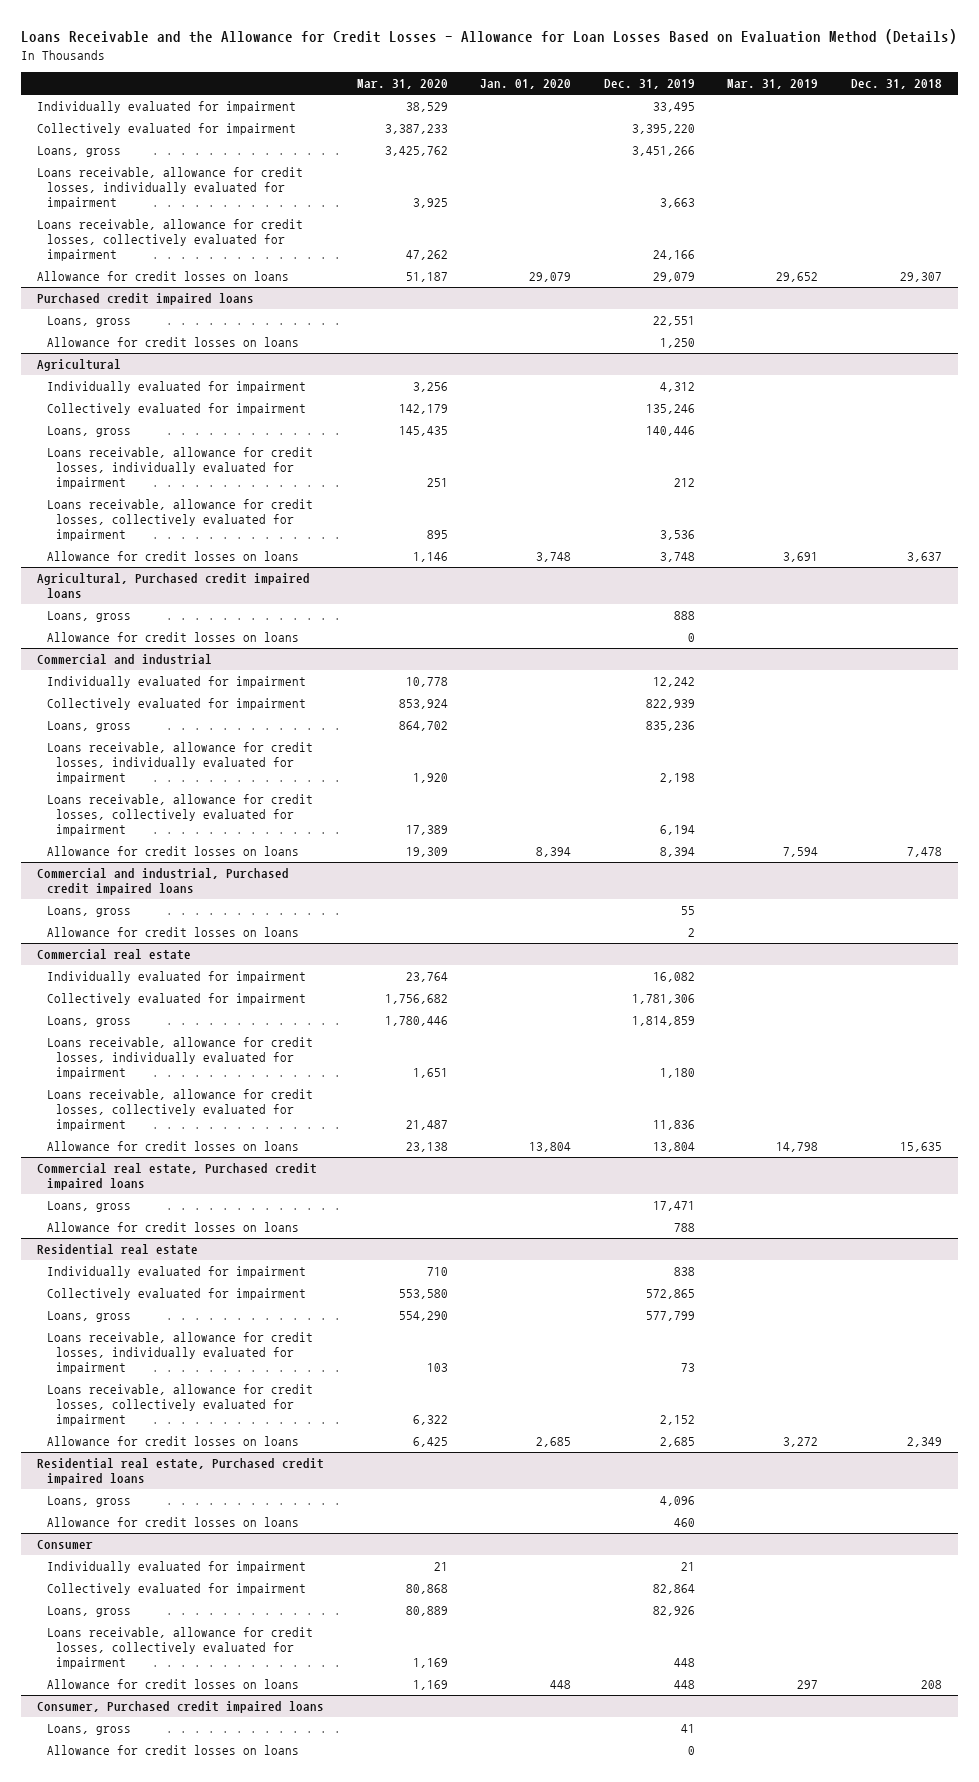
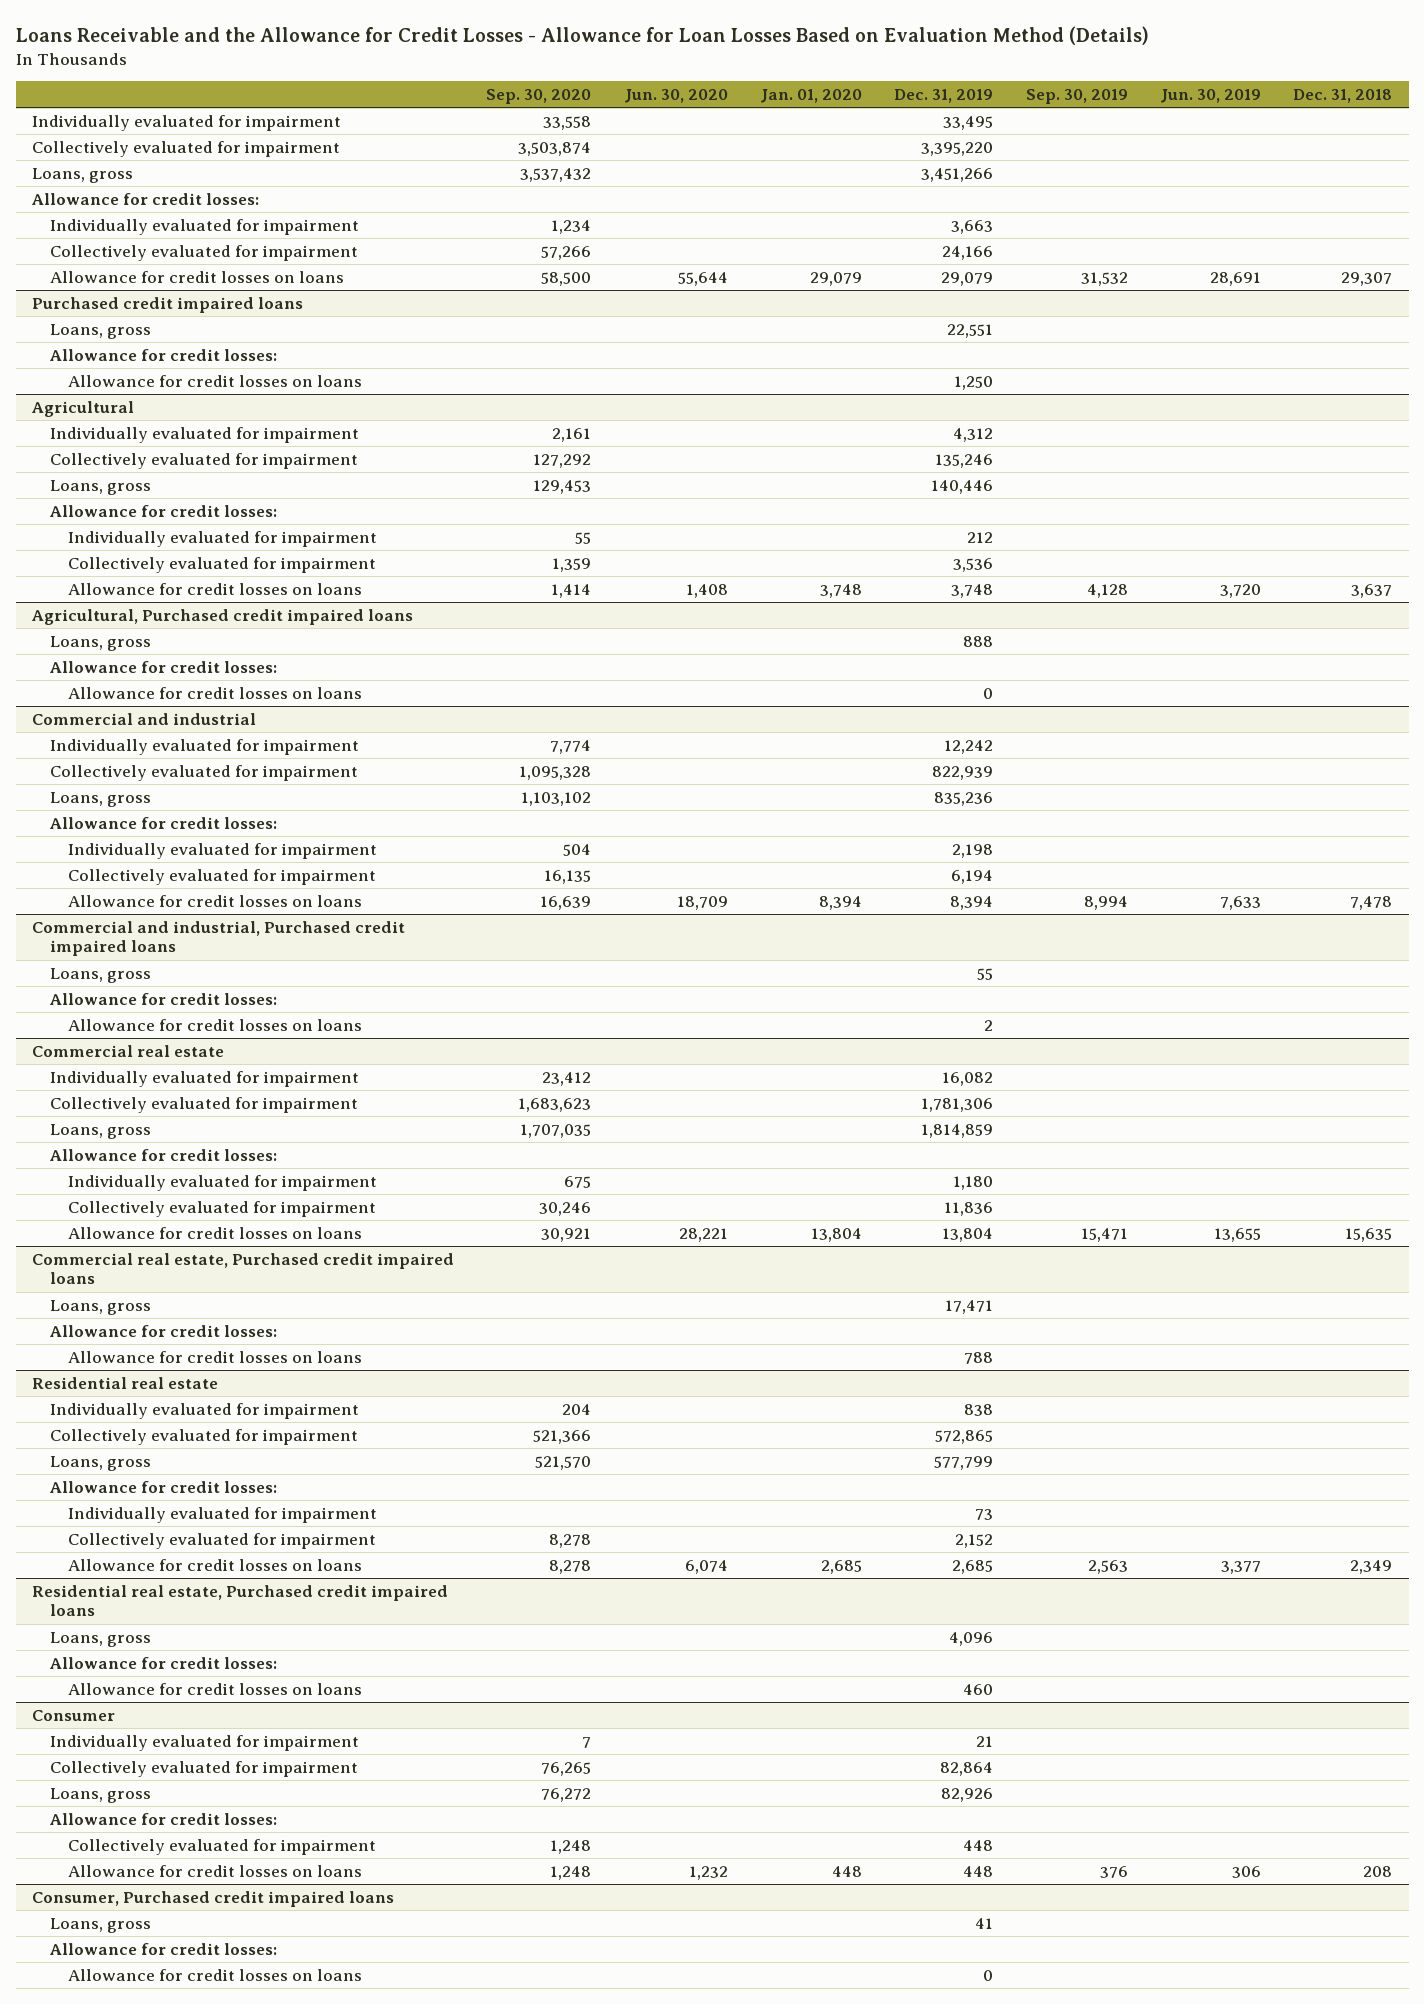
[356,79,448,90] Mar. 31, 2020 -> none
[727,79,819,90] Mar. 31, 2019 -> none
none -> [486,89,592,105] Sep. 30, 2020
none -> [623,89,728,104] Jun. 30, 2020
none -> [1025,89,1128,105] Sep. 30, 2019
none -> [1160,89,1262,104] Jun. 30, 2019
none -> [31,192,260,205] Allowance for credit losses:
[37,167,304,210] Loans receivable, allowance for credit losses, individually evaluated for impairment -> [50,218,360,235] Individually evaluated for impairment
[37,219,304,262] Loans receivable, allowance for credit losses, collectively evaluated for impairment -> [50,244,359,261] Collectively evaluated for impairment
none -> [49,348,278,361] Allowance for credit losses:
none -> [49,504,278,517] Allowance for credit losses:
[46,447,313,490] Loans receivable, allowance for credit losses, individually evaluated for impairment -> [68,530,378,547] Individually evaluated for impairment
[46,499,313,542] Loans receivable, allowance for credit losses, collectively evaluated for impairment -> [68,556,377,573] Collectively evaluated for impairment
none -> [49,660,278,673] Allowance for credit losses:
none -> [49,816,278,829] Allowance for credit losses:
[46,742,313,785] Loans receivable, allowance for credit losses, individually evaluated for impairment -> [68,842,378,859] Individually evaluated for impairment
[46,794,313,837] Loans receivable, allowance for credit losses, collectively evaluated for impairment -> [68,868,377,885] Collectively evaluated for impairment
none -> [49,992,278,1005] Allowance for credit losses:
none -> [49,1148,278,1161] Allowance for credit losses:
[46,1037,313,1080] Loans receivable, allowance for credit losses, individually evaluated for impairment -> [68,1174,378,1191] Individually evaluated for impairment
[46,1089,313,1132] Loans receivable, allowance for credit losses, collectively evaluated for impairment -> [68,1200,377,1217] Collectively evaluated for impairment
none -> [49,1324,278,1337] Allowance for credit losses:
none -> [49,1480,278,1493] Allowance for credit losses:
[46,1332,313,1375] Loans receivable, allowance for credit losses, individually evaluated for impairment -> [68,1506,378,1523] Individually evaluated for impairment
[46,1384,313,1427] Loans receivable, allowance for credit losses, collectively evaluated for impairment -> [68,1532,377,1549] Collectively evaluated for impairment
none -> [49,1656,278,1669] Allowance for credit losses:
none -> [49,1812,278,1825] Allowance for credit losses:
[46,1627,313,1670] Loans receivable, allowance for credit losses, collectively evaluated for impairment -> [68,1838,377,1855] Collectively evaluated for impairment
none -> [49,1942,278,1955] Allowance for credit losses:

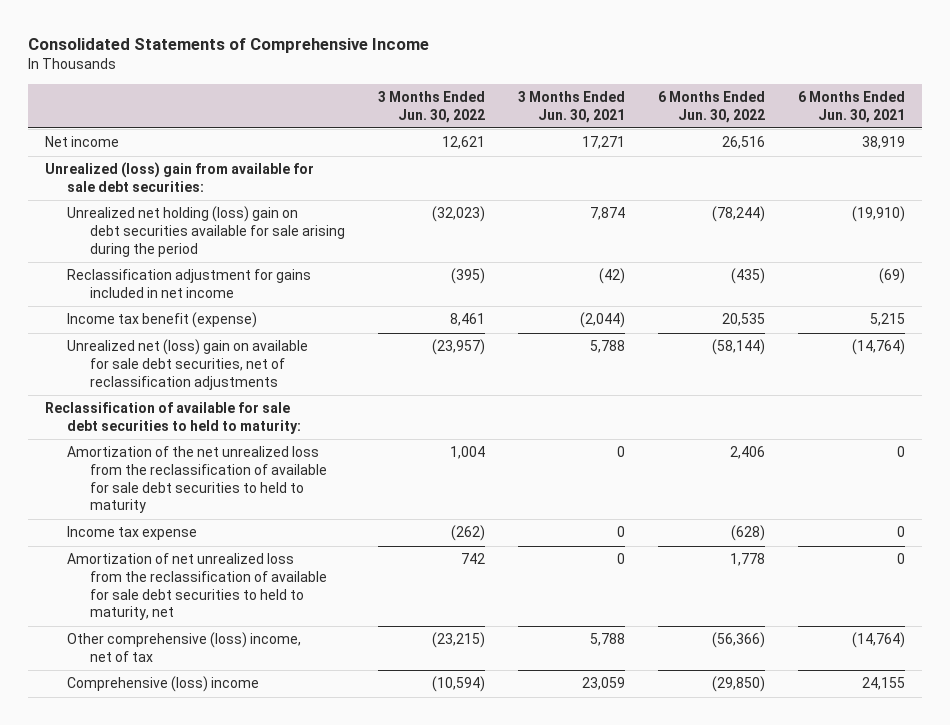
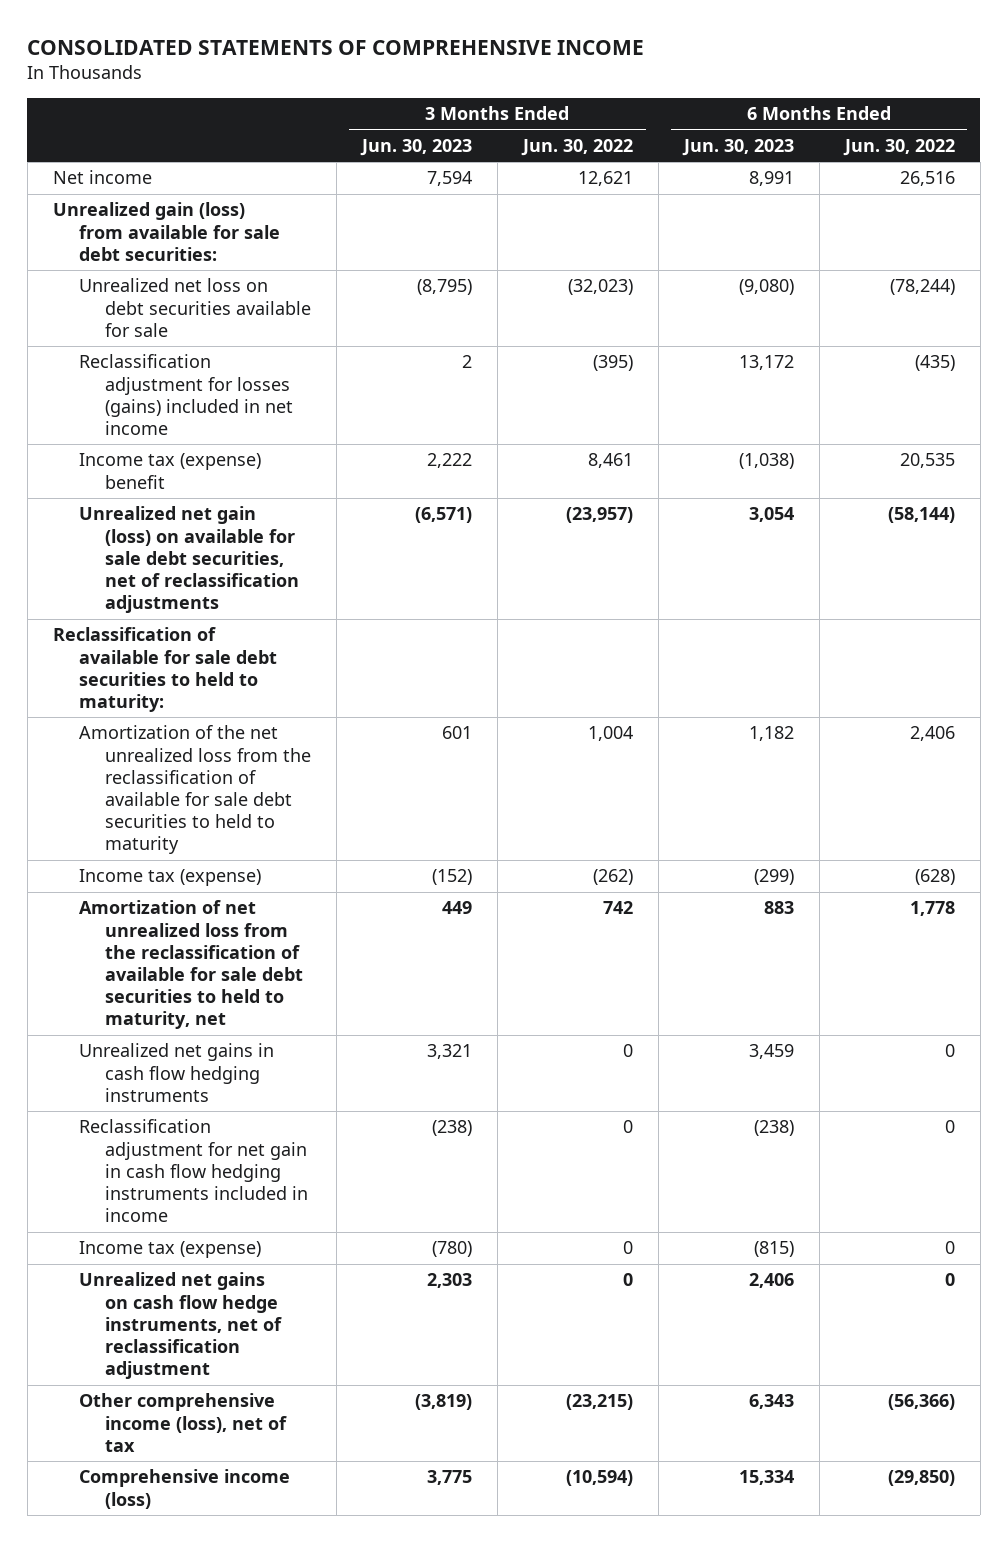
[27,38,429,54] Consolidated Statements of Comprehensive Income -> [27,40,645,56] CONSOLIDATED STATEMENTS OF COMPREHENSIVE INCOME
[518,90,626,123] 3 Months Ended Jun. 30, 2021 -> none
[798,90,906,123] 6 Months Ended Jun. 30, 2021 -> none
none -> [359,138,472,156] Jun. 30, 2023
none -> [681,138,794,156] Jun. 30, 2023
[44,162,314,193] Unrealized (loss) gain from available for sale debt securities: -> [52,202,280,261] Unrealized gain (loss) from available for sale debt securities:
[67,206,345,257] Unrealized net holding (loss) gain on debt securities available for sale arising during the period -> [78,278,311,337] Unrealized net loss on debt securities available for sale
[67,269,312,299] Reclassification adjustment for gains included in net income -> [78,354,293,436] Reclassification adjustment for losses (gains) included in net income
[67,312,258,329] Income tax benefit (expense) -> [78,453,261,489] Income tax (expense) benefit
[67,339,309,390] Unrealized net (loss) gain on available for sale debt securities, net of reclassification adjustments -> [78,506,299,614] Unrealized net gain (loss) on available for sale debt securities, net of reclassification adjustments
[67,526,198,541] Income tax expense -> [78,869,261,887] Income tax (expense)
none -> [78,1043,274,1102] Unrealized net gains in cash flow hedging instruments
none -> [78,1119,308,1223] Reclassification adjustment for net gain in cash flow hedging instruments included in income
none -> [78,1241,261,1259] Income tax (expense)
none -> [78,1272,282,1380] Unrealized net gains on cash flow hedge instruments, net of reclassification adjustment
[67,632,302,663] Other comprehensive (loss) income, net of tax -> [78,1393,287,1452] Other comprehensive income (loss), net of tax
[67,676,260,693] Comprehensive (loss) income -> [78,1469,290,1509] Comprehensive income (loss)

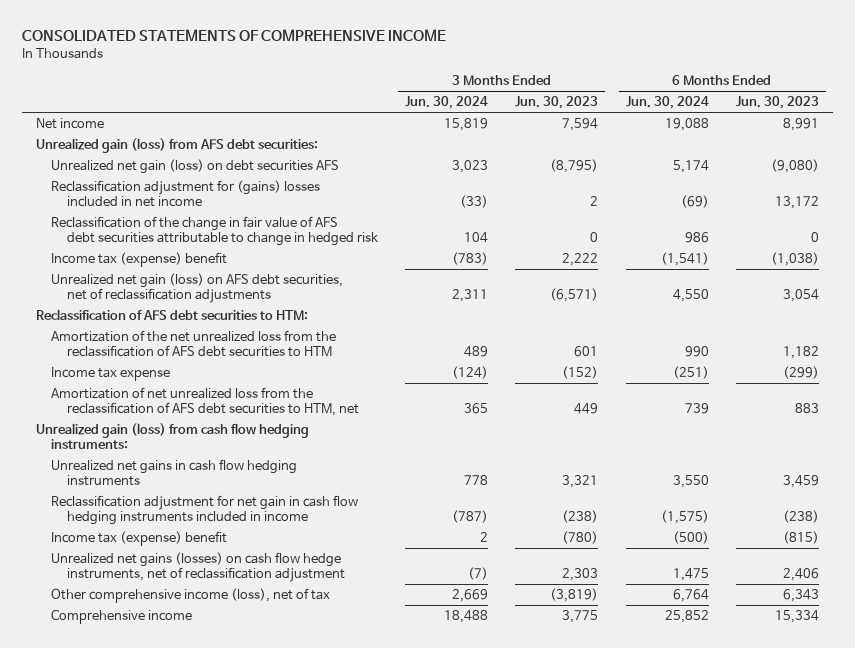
[520,138,633,156] Jun. 30, 2022 -> none
[842,138,955,156] Jun. 30, 2022 -> none
none -> [405,96,489,110] Jun. 30, 2024
none -> [625,96,709,110] Jun. 30, 2024
[52,202,280,261] Unrealized gain (loss) from available for sale debt securities: -> [35,137,318,153] Unrealized gain (loss) from AFS debt securities:
[78,278,311,337] Unrealized net loss on debt securities available for sale -> [51,158,340,174] Unrealized net gain (loss) on debt securities AFS
[78,354,293,436] Reclassification adjustment for losses (gains) included in net income -> [51,179,321,208] Reclassification adjustment for (gains) losses included in net income
none -> [51,215,378,247] Reclassification of the change in fair value of AFS debt securities attributable to change in hedged risk
[78,506,299,614] Unrealized net gain (loss) on available for sale debt securities, net of reclassification adjustments -> [51,272,344,304] Unrealized net gain (loss) on AFS debt securities, net of reclassification adjustments
[52,627,277,713] Reclassification of available for sale debt securities to held to maturity: -> [35,308,308,320] Reclassification of AFS debt securities to HTM:
[78,725,311,855] Amortization of the net unrealized loss from the reclassification of available for sale debt securities to held to maturity -> [51,329,337,358] Amortization of the net unrealized loss from the reclassification of AFS debt securities to HTM
[78,869,261,887] Income tax (expense) -> [51,366,171,381] Income tax expense
[78,900,303,1030] Amortization of net unrealized loss from the reclassification of available for sale debt securities to held to maturity, net -> [51,386,359,417] Amortization of net unrealized loss from the reclassification of AFS debt securities to HTM, net
none -> [35,422,309,450] Unrealized gain (loss) from cash flow hedging instruments:
[78,1241,261,1259] Income tax (expense) -> [51,530,228,546] Income tax (expense) benefit
[78,1272,282,1380] Unrealized net gains on cash flow hedge instruments, net of reclassification adjustment -> [51,551,345,583] Unrealized net gains (losses) on cash flow hedge instruments, net of reclassification adjustment
[78,1469,290,1509] Comprehensive income (loss) -> [51,608,193,624] Comprehensive income

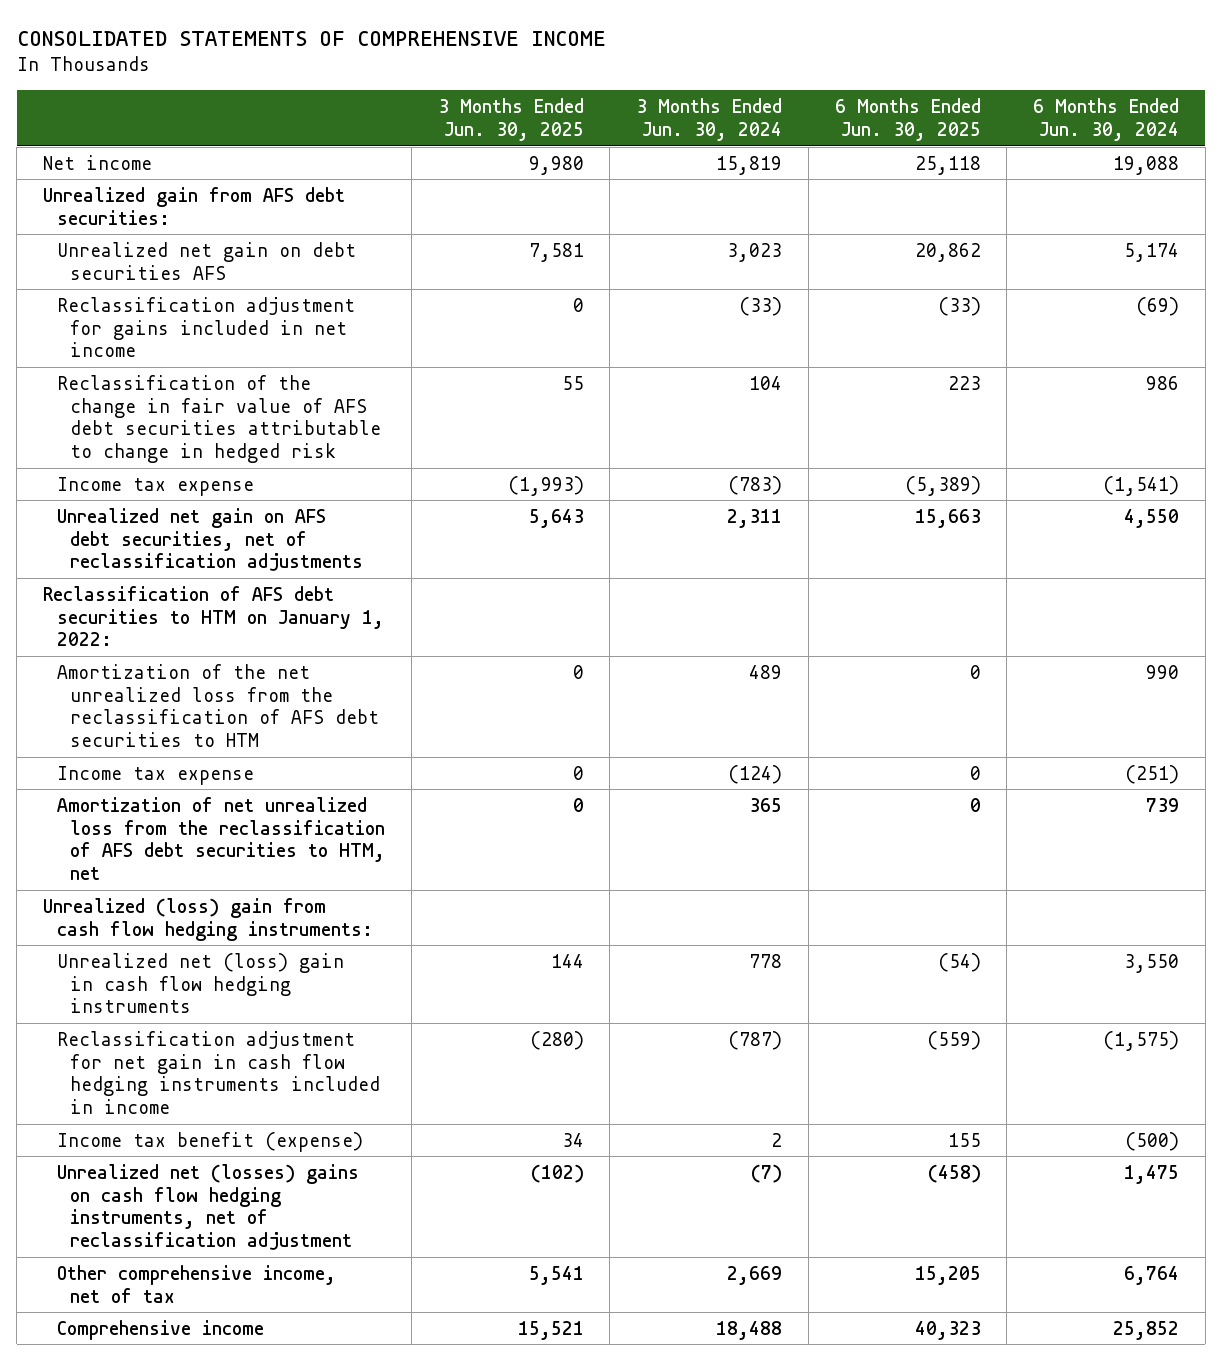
[515,96,599,110] Jun. 30, 2023 -> none
[736,96,820,110] Jun. 30, 2023 -> none
none -> [437,97,584,141] 3 Months Ended Jun. 30, 2025
none -> [834,97,981,141] 6 Months Ended Jun. 30, 2025
[35,137,318,153] Unrealized gain (loss) from AFS debt securities: -> [43,186,346,225] Unrealized gain from AFS debt securities:
[51,158,340,174] Unrealized net gain (loss) on debt securities AFS -> [56,241,356,280] Unrealized net gain on debt securities AFS
[51,179,321,208] Reclassification adjustment for (gains) losses included in net income -> [56,296,355,358] Reclassification adjustment for gains included in net income
[51,251,228,267] Income tax (expense) benefit -> [56,476,254,496] Income tax expense
[51,272,344,304] Unrealized net gain (loss) on AFS debt securities, net of reclassification adjustments -> [56,507,364,572] Unrealized net gain on AFS debt securities, net of reclassification adjustments
[35,308,308,320] Reclassification of AFS debt securities to HTM: -> [43,585,384,647] Reclassification of AFS debt securities to HTM on January 1, 2022:
[35,422,309,450] Unrealized gain (loss) from cash flow hedging instruments: -> [43,897,373,941] Unrealized (loss) gain from cash flow hedging instruments:
[51,458,298,487] Unrealized net gains in cash flow hedging instruments -> [56,952,344,1014] Unrealized net (loss) gain in cash flow hedging instruments
[51,530,228,546] Income tax (expense) benefit -> [56,1131,363,1152] Income tax benefit (expense)
[51,551,345,583] Unrealized net gains (losses) on cash flow hedge instruments, net of reclassification adjustment -> [56,1163,359,1251] Unrealized net (losses) gains on cash flow hedging instruments, net of reclassification adjustment
[51,587,331,603] Other comprehensive income (loss), net of tax -> [56,1264,336,1303] Other comprehensive income, net of tax

